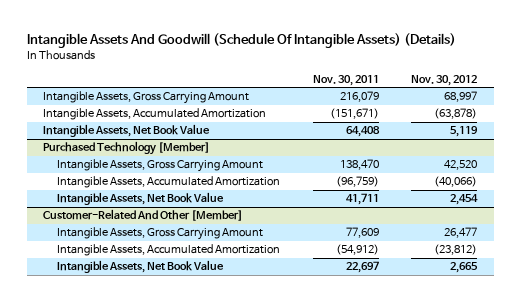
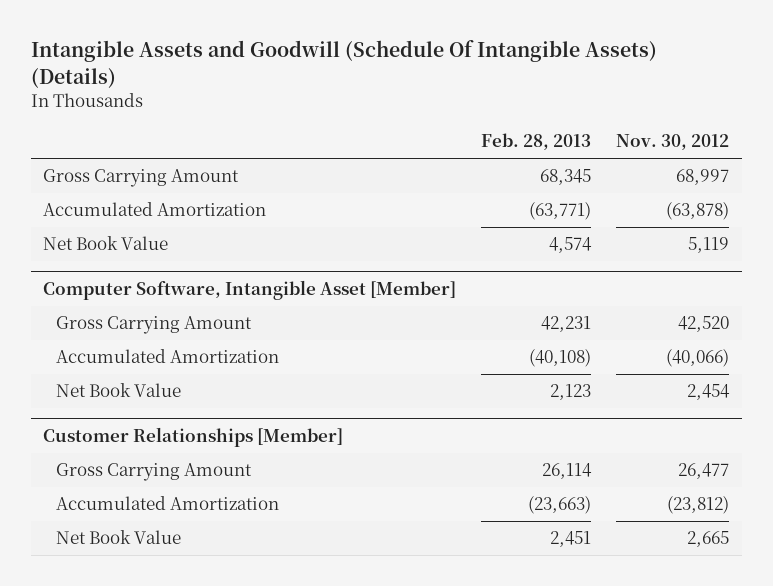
[26,33,456,49] Intangible Assets And Goodwill (Schedule Of Intangible Assets) (Details) -> [30,40,657,88] Intangible Assets and Goodwill (Schedule Of Intangible Assets) (Details)
[312,75,379,87] Nov. 30, 2011 -> none
none -> [481,133,592,151] Feb. 28, 2013
[43,141,211,156] Purchased Technology [Member] -> none
[43,209,244,222] Customer-Related And Other [Member] -> none
[43,91,250,105] Intangible Assets, Gross Carrying Amount -> [43,169,240,188] Gross Carrying Amount
[43,108,267,121] Intangible Assets, Accumulated Amortization -> [43,202,267,217] Accumulated Amortization
[43,124,211,138] Intangible Assets, Net Book Value -> [43,236,169,251] Net Book Value
none -> [43,280,457,301] Computer Software, Intangible Asset [Member]
[57,159,264,173] Intangible Assets, Gross Carrying Amount -> [55,316,252,335] Gross Carrying Amount
[57,176,281,189] Intangible Assets, Accumulated Amortization -> [55,349,279,364] Accumulated Amortization
[57,192,225,206] Intangible Assets, Net Book Value -> [55,383,181,398] Net Book Value
none -> [43,427,344,448] Customer Relationships [Member]
[57,227,264,241] Intangible Assets, Gross Carrying Amount -> [55,463,252,482] Gross Carrying Amount
[57,244,281,257] Intangible Assets, Accumulated Amortization -> [55,496,279,511] Accumulated Amortization
[57,260,225,274] Intangible Assets, Net Book Value -> [55,530,181,545] Net Book Value

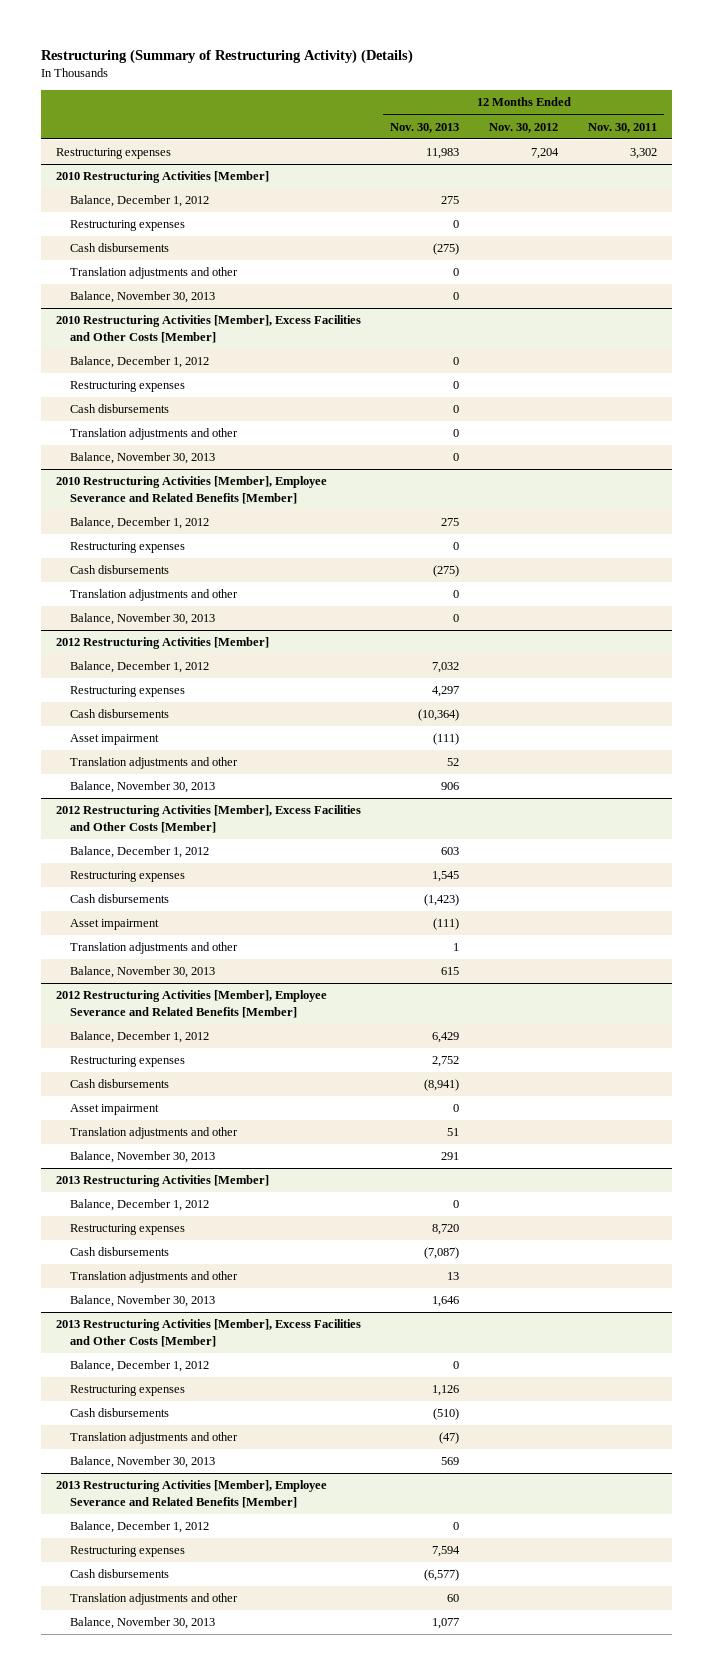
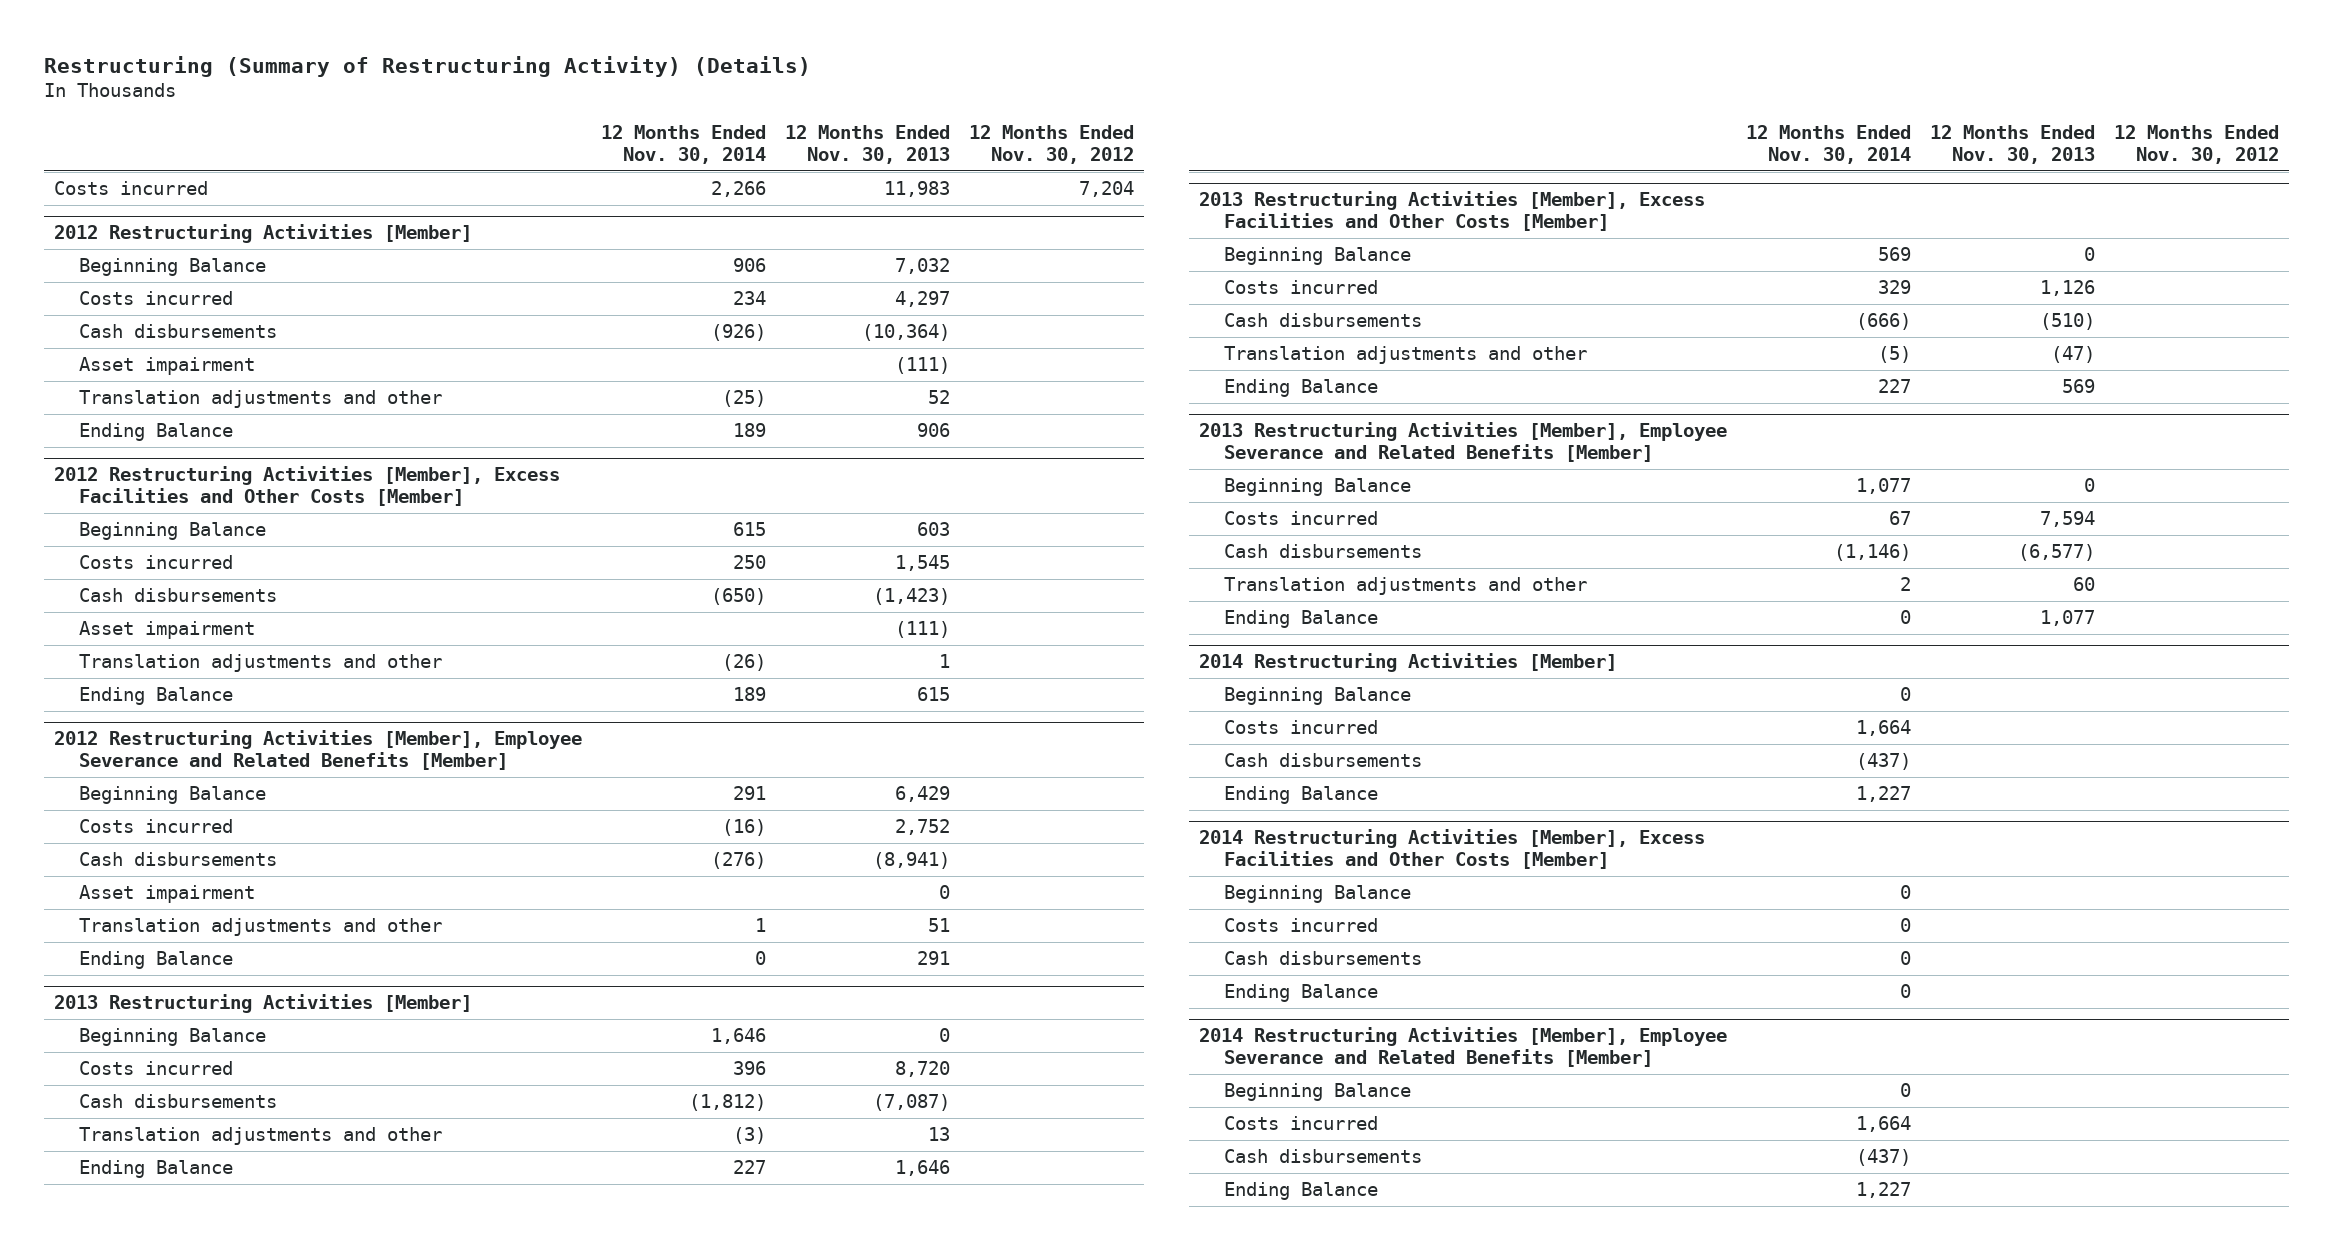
[587,122,657,133] Nov. 30, 2011 -> none
none -> [600,124,766,164] 12 Months Ended Nov. 30, 2014
[55,171,269,184] 2010 Restructuring Activities [Member] -> none
[69,195,209,208] Balance, December 1, 2012 -> none
[69,220,185,232] Restructuring expenses -> none
[69,243,169,253] Cash disbursements -> none
[69,267,238,280] Translation adjustments and other -> none
[69,291,215,304] Balance, November 30, 2013 -> none
[55,315,361,343] 2010 Restructuring Activities [Member], Excess Facilities and Other Costs [Member] -> none
[69,356,209,369] Balance, December 1, 2012 -> none
[69,381,185,393] Restructuring expenses -> none
[69,404,169,414] Cash disbursements -> none
[69,428,238,441] Translation adjustments and other -> none
[69,452,215,465] Balance, November 30, 2013 -> none
[55,476,327,504] 2010 Restructuring Activities [Member], Employee Severance and Related Benefits [Member] -> none
[69,517,209,530] Balance, December 1, 2012 -> none
[69,542,185,554] Restructuring expenses -> none
[69,565,169,575] Cash disbursements -> none
[69,589,238,602] Translation adjustments and other -> none
[69,613,215,626] Balance, November 30, 2013 -> none
[55,148,171,160] Restructuring expenses -> [53,181,208,196] Costs incurred
[69,661,209,674] Balance, December 1, 2012 -> [79,258,267,277] Beginning Balance
[69,686,185,698] Restructuring expenses -> [79,291,234,306] Costs incurred
[69,781,215,794] Balance, November 30, 2013 -> [79,423,234,442] Ending Balance
[69,846,209,859] Balance, December 1, 2012 -> [79,522,267,541] Beginning Balance
[69,871,185,883] Restructuring expenses -> [79,555,234,570] Costs incurred
[69,966,215,979] Balance, November 30, 2013 -> [79,687,234,706] Ending Balance
[69,1031,209,1044] Balance, December 1, 2012 -> [79,786,267,805] Beginning Balance
[69,1056,185,1068] Restructuring expenses -> [79,819,234,834] Costs incurred
[69,1151,215,1164] Balance, November 30, 2013 -> [79,951,234,970] Ending Balance
[69,1199,209,1212] Balance, December 1, 2012 -> [79,1028,267,1047] Beginning Balance
[69,1224,185,1236] Restructuring expenses -> [79,1061,234,1076] Costs incurred
[69,1295,215,1308] Balance, November 30, 2013 -> [79,1160,234,1179] Ending Balance
[69,1360,209,1373] Balance, December 1, 2012 -> [1224,247,1412,266] Beginning Balance
[69,1385,185,1397] Restructuring expenses -> [1224,280,1379,295] Costs incurred
[69,1456,215,1469] Balance, November 30, 2013 -> [1224,379,1379,398] Ending Balance
[69,1521,209,1534] Balance, December 1, 2012 -> [1224,478,1412,497] Beginning Balance
[69,1546,185,1558] Restructuring expenses -> [1224,511,1379,526] Costs incurred
[69,1617,215,1630] Balance, November 30, 2013 -> [1224,610,1379,629] Ending Balance
none -> [1198,653,1617,673] 2014 Restructuring Activities [Member]
none -> [1224,687,1412,706] Beginning Balance
none -> [1224,720,1379,735] Costs incurred
none -> [1224,753,1423,768] Cash disbursements
none -> [1224,786,1379,805] Ending Balance
none -> [1198,829,1705,870] 2014 Restructuring Activities [Member], Excess Facilities and Other Costs [Member]
none -> [1224,885,1412,904] Beginning Balance
none -> [1224,918,1379,933] Costs incurred
none -> [1224,951,1423,966] Cash disbursements
none -> [1224,984,1379,1003] Ending Balance
none -> [1198,1027,1727,1068] 2014 Restructuring Activities [Member], Employee Severance and Related Benefits [Member]
none -> [1224,1083,1412,1102] Beginning Balance
none -> [1224,1116,1379,1131] Costs incurred
none -> [1224,1149,1423,1164] Cash disbursements
none -> [1224,1182,1379,1201] Ending Balance

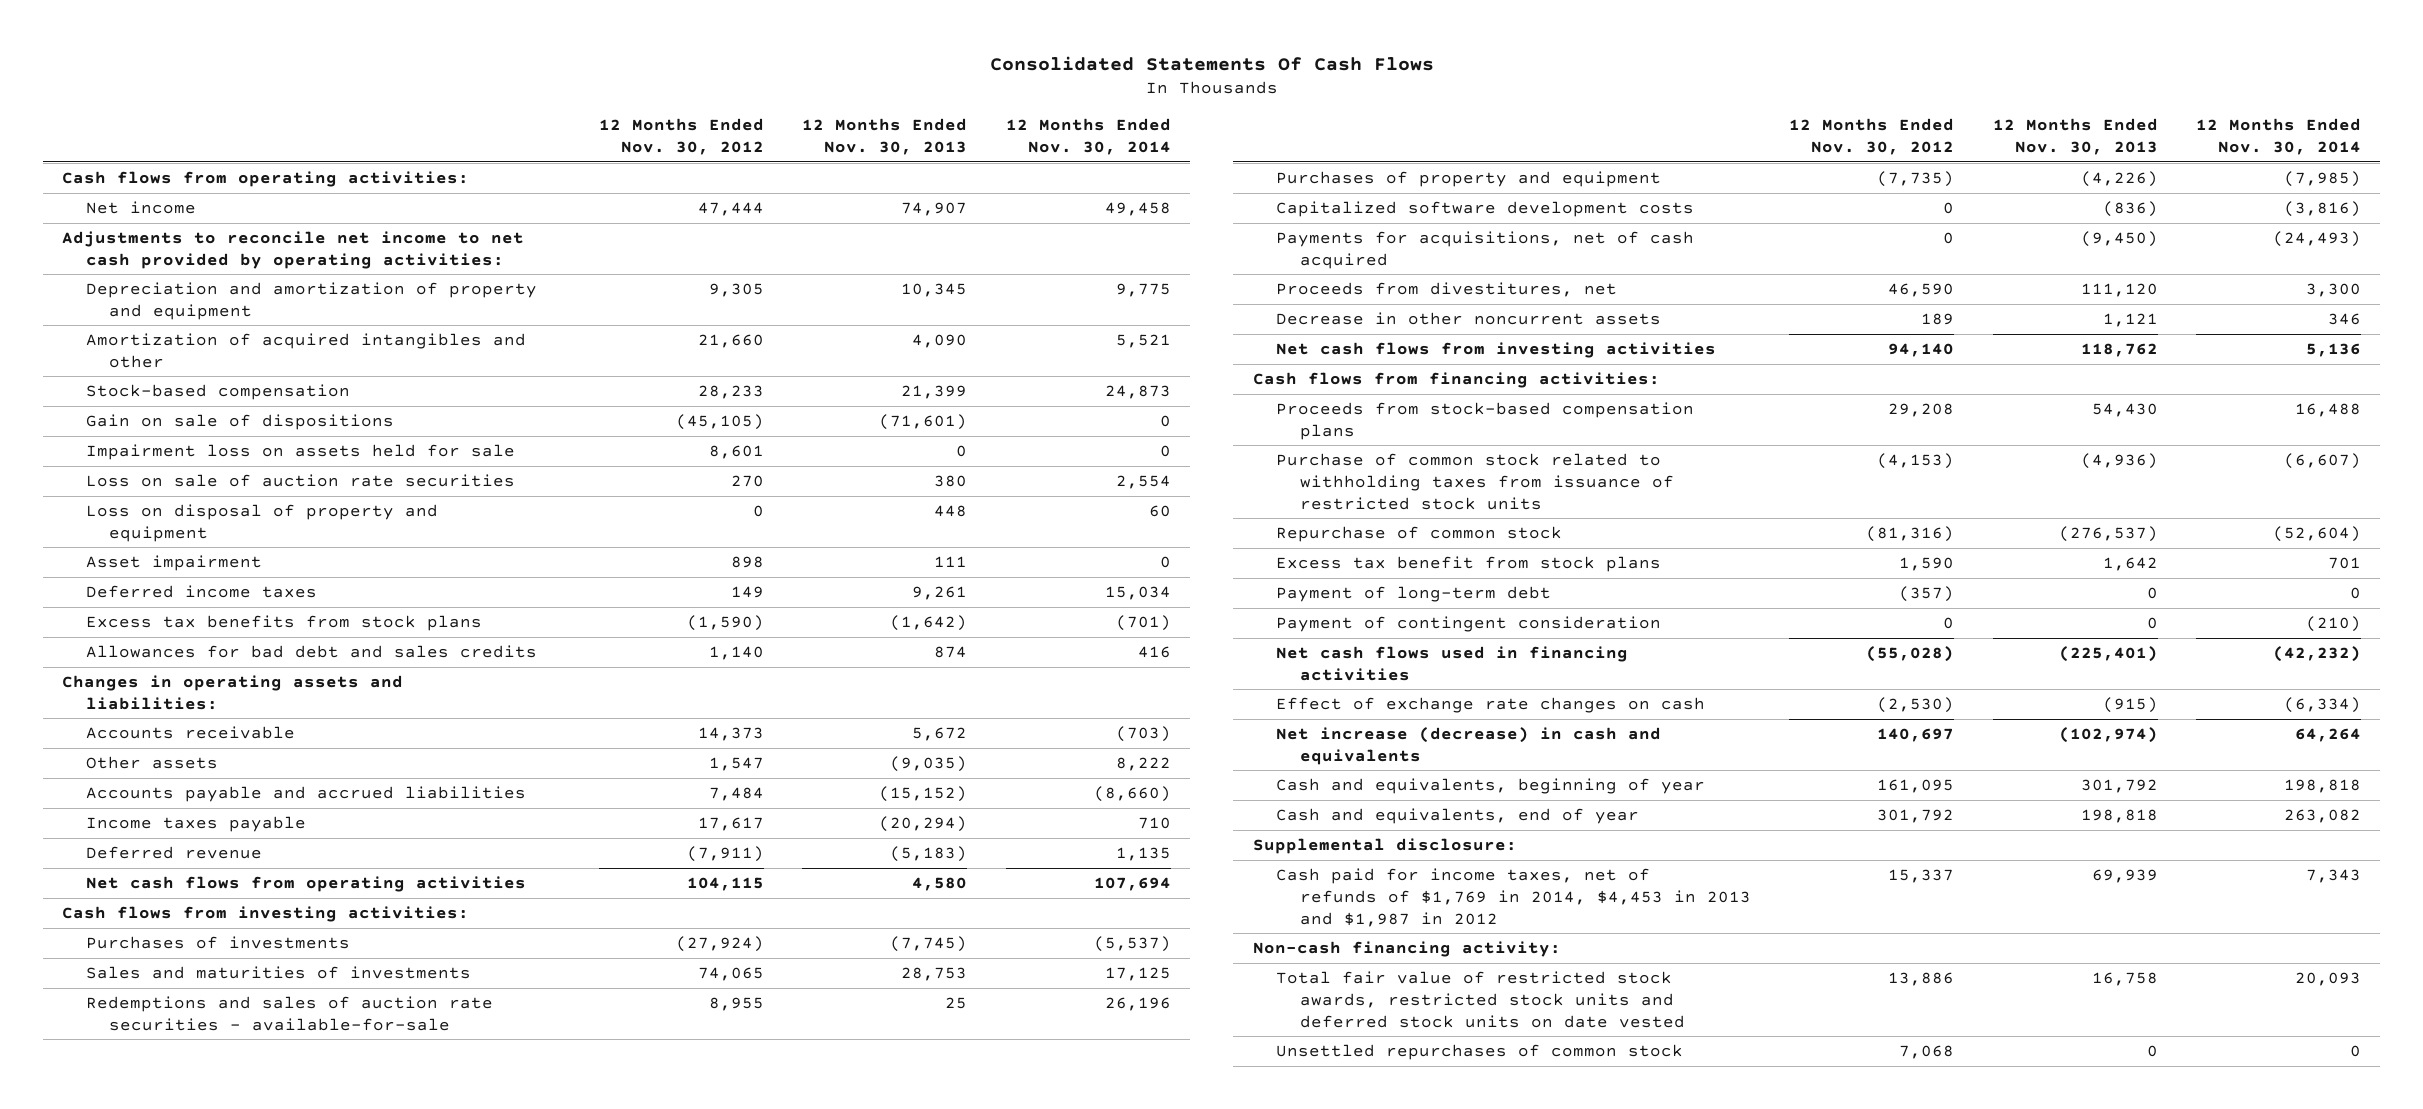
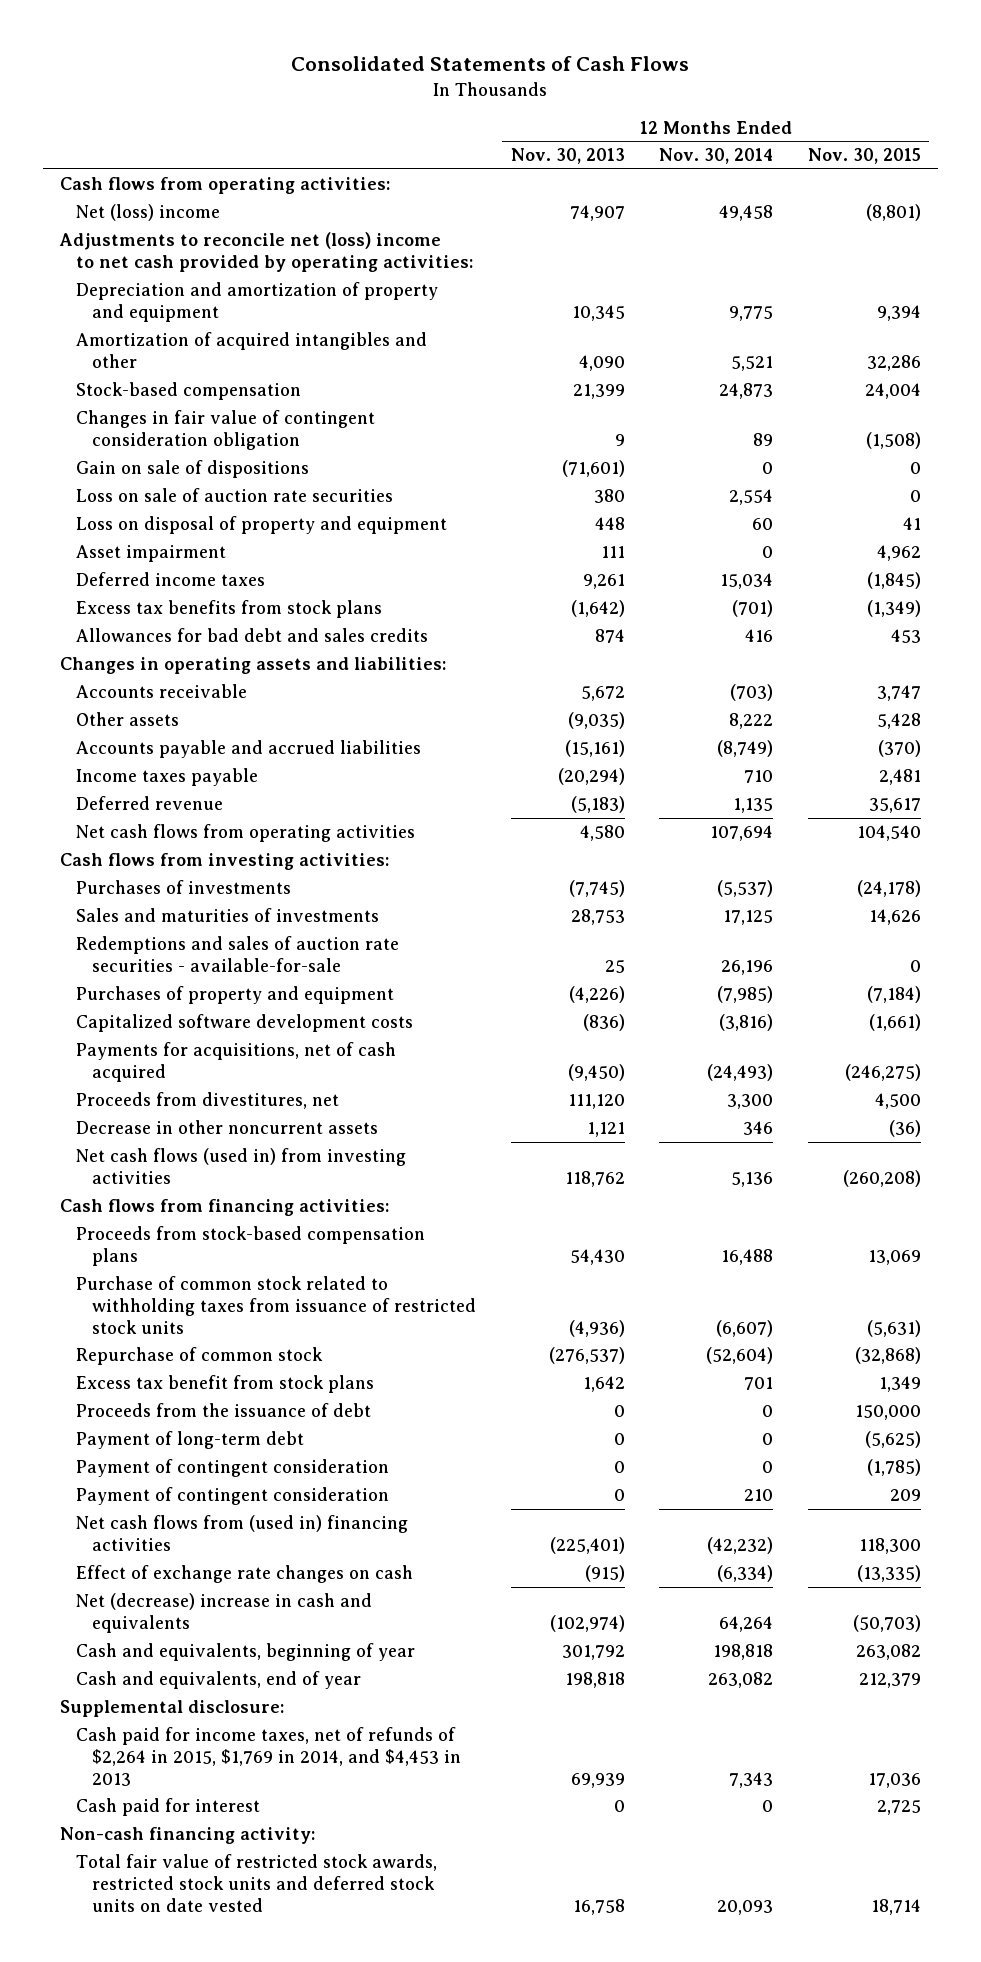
[989,55,1434,71] Consolidated Statements Of Cash Flows -> [291,56,690,72] Consolidated Statements of Cash Flows
[598,118,764,156] 12 Months Ended Nov. 30, 2012 -> none
none -> [807,148,921,165] Nov. 30, 2015
[85,200,196,214] Net income -> [76,204,221,222] Net (loss) income
[62,230,525,269] Adjustments to reconcile net income to net cash provided by operating activities: -> [59,232,474,272] Adjustments to reconcile net (loss) income to net cash provided by operating activities:
none -> [76,410,376,450] Changes in fair value of contingent consideration obligation
[85,443,515,460] Impairment loss on assets held for sale -> none
[879,785,968,802] (15,152) -> [564,740,625,758] (15,161)
[1093,785,1171,802] (8,660) -> [717,740,774,758] (8,749)
[1276,341,1717,358] Net cash flows from investing activities -> [76,1148,407,1184] Net cash flows (used in) from investing activities
none -> [76,1403,372,1418] Proceeds from the issuance of debt
[2306,615,2362,632] (210) -> [762,1461,774,1474] 0
none -> [76,1487,390,1506] Payment of contingent consideration
[1276,645,1629,681] Net cash flows used in financing activities -> [76,1515,409,1551] Net cash flows from (used in) financing activities
[1276,726,1662,765] Net increase (decrease) in cash and equivalents -> [76,1593,373,1633] Net (decrease) increase in cash and equivalents
[1276,867,1751,927] Cash paid for income taxes, net of refunds of $1,769 in 2014, $4,453 in 2013 and $1,987 in 2012 -> [76,1727,462,1786] Cash paid for income taxes, net of refunds of $2,264 in 2015, $1,769 in 2014, and $4,453 in 2013
none -> [76,1798,261,1817] Cash paid for interest
[1276,1043,1684,1060] Unsettled repurchases of common stock -> none

